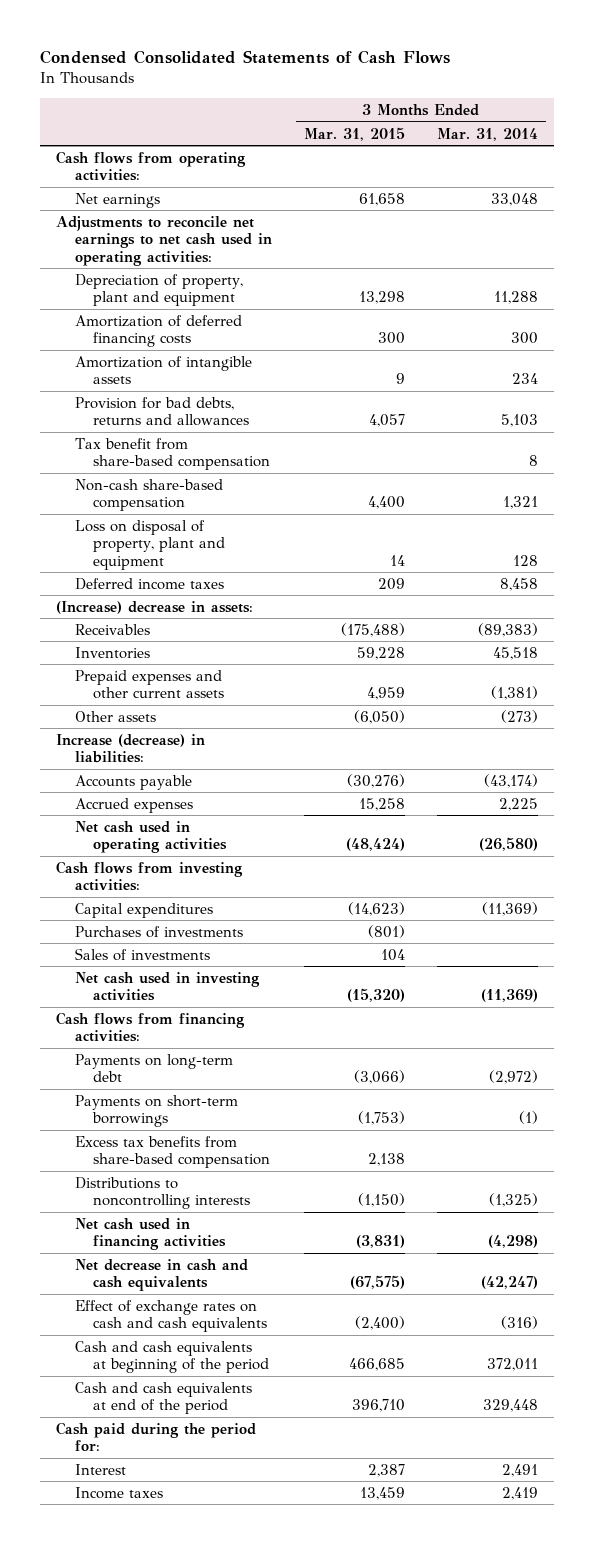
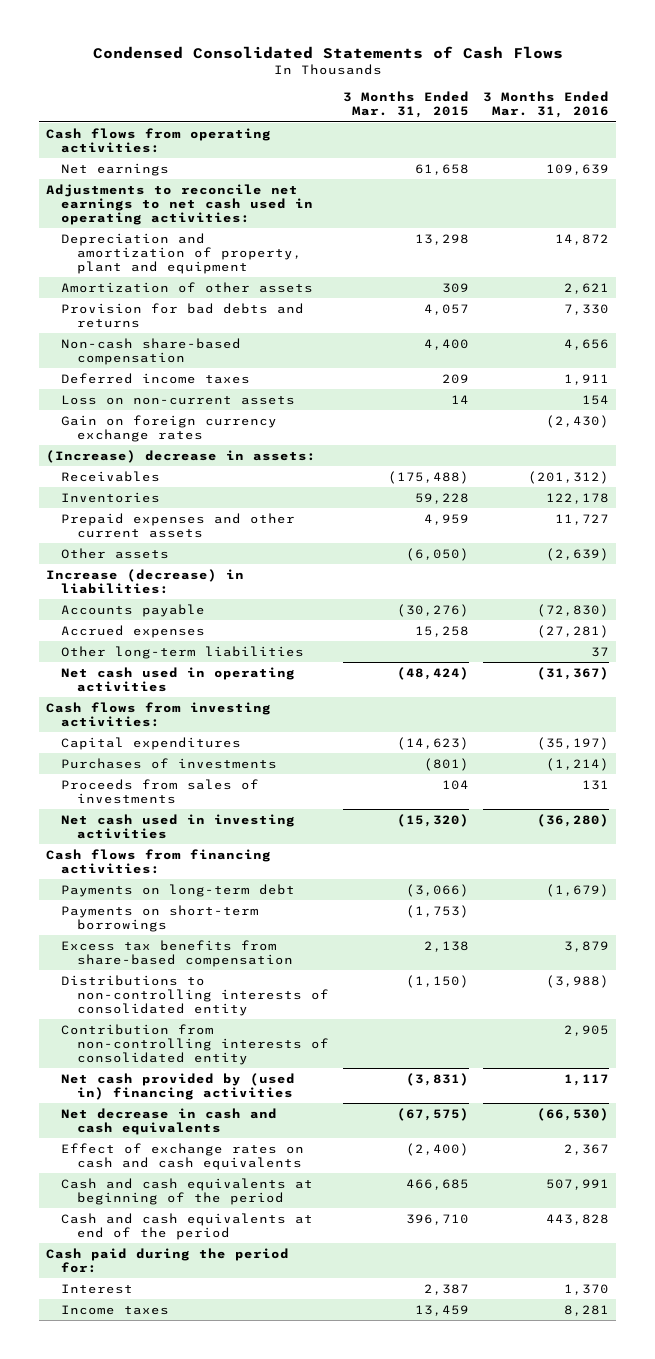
[436,127,538,141] Mar. 31, 2014 -> none
none -> [482,91,609,119] 3 Months Ended Mar. 31, 2016
[74,314,242,348] Amortization of deferred financing costs -> none
[74,437,271,471] Tax benefit from share-based compensation -> none
[74,273,243,307] Depreciation of property, plant and equipment -> [61,232,302,275] Depreciation and amortization of property, plant and equipment
[74,355,252,385] Amortization of intangible assets -> [61,281,314,293] Amortization of other assets
[395,373,405,385] 9 -> [441,282,469,293] 309
[74,396,250,427] Provision for bad debts, returns and allowances -> [61,302,305,328] Provision for bad debts and returns
[74,519,226,570] Loss on disposal of property, plant and equipment -> none
none -> [61,394,296,405] Loss on non-current assets
none -> [61,414,278,442] Gain on foreign currency exchange rates
none -> [61,645,305,659] Other long-term liabilities
[74,947,210,961] Sales of investments -> [61,778,260,804] Proceeds from sales of investments
[74,1176,251,1210] Distributions to noncontrolling interests -> [61,974,329,1017] Distributions to non-controlling interests of consolidated entity
none -> [61,1023,329,1066] Contribution from non-controlling interests of consolidated entity
[74,1217,227,1251] Net cash used in financing activities -> [61,1072,296,1100] Net cash provided by (used in) financing activities

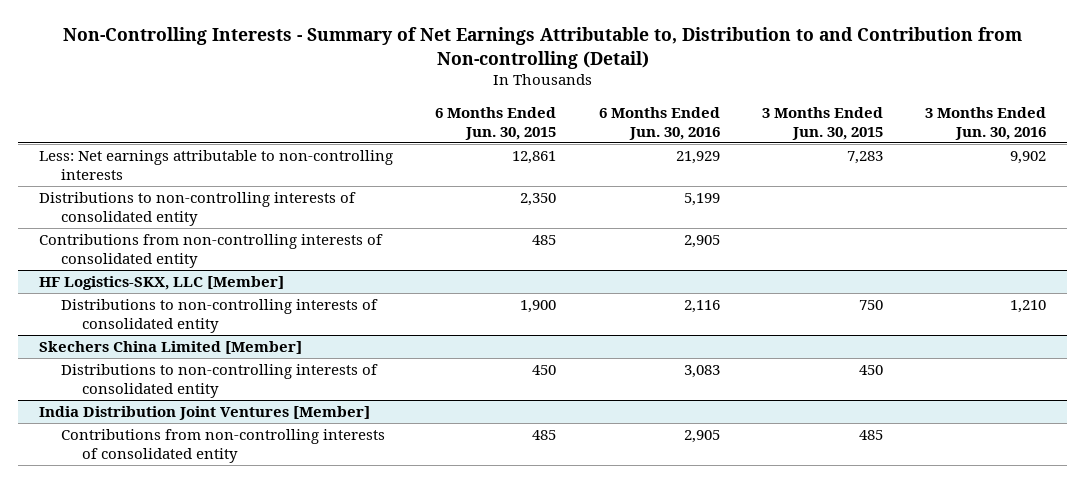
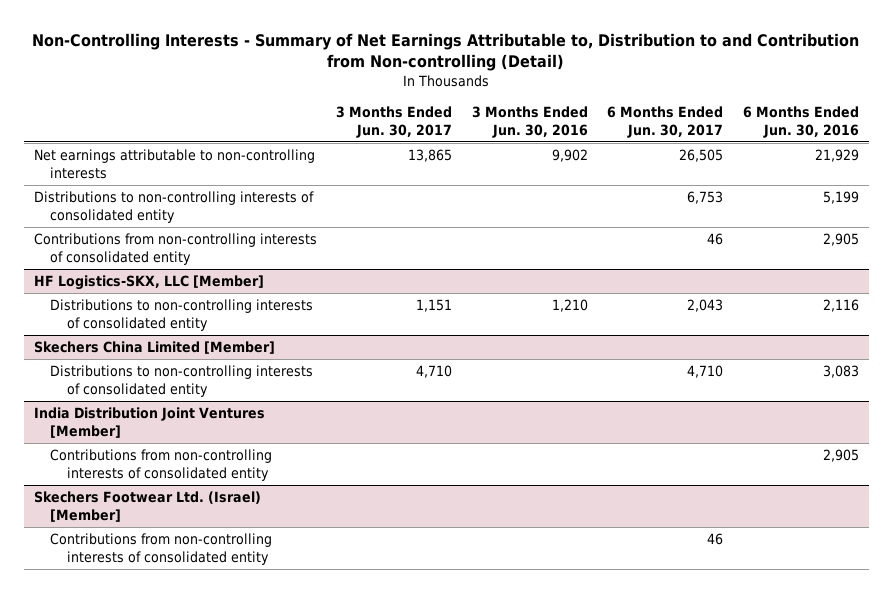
[435,106,557,140] 6 Months Ended Jun. 30, 2015 -> none
[761,106,883,140] 3 Months Ended Jun. 30, 2015 -> none
none -> [336,106,453,138] 3 Months Ended Jun. 30, 2017
none -> [607,106,724,138] 6 Months Ended Jun. 30, 2017
[39,150,394,180] Less: Net earnings attributable to non-controlling interests -> [33,149,315,179] Net earnings attributable to non-controlling interests
none -> [33,491,261,522] Skechers Footwear Ltd. (Israel) [Member]
none -> [50,533,273,565] Contributions from non-controlling interests of consolidated entity

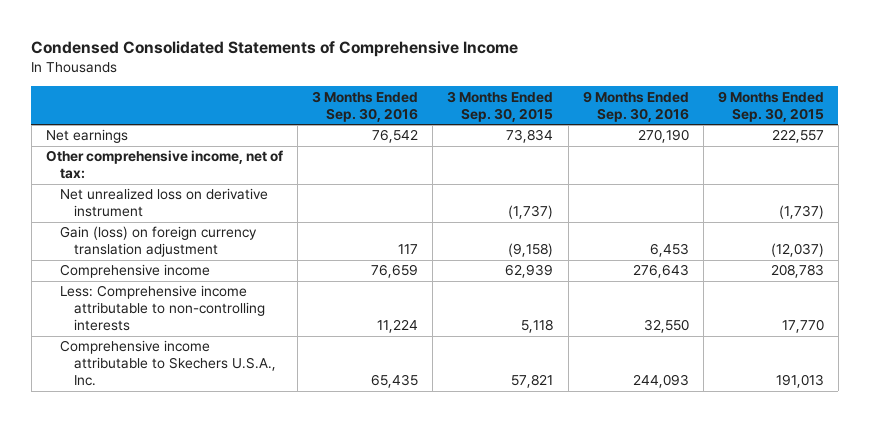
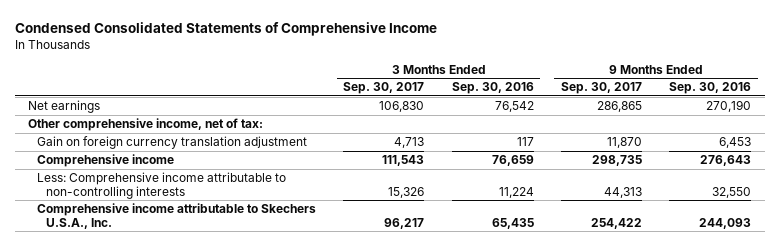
[447,90,554,122] 3 Months Ended Sep. 30, 2015 -> none
[717,90,824,122] 9 Months Ended Sep. 30, 2015 -> none
none -> [343,82,425,95] Sep. 30, 2017
none -> [560,82,642,95] Sep. 30, 2017
[60,188,269,218] Net unrealized loss on derivative instrument -> none
[60,226,258,258] Gain (loss) on foreign currency translation adjustment -> [37,136,308,150] Gain on foreign currency translation adjustment

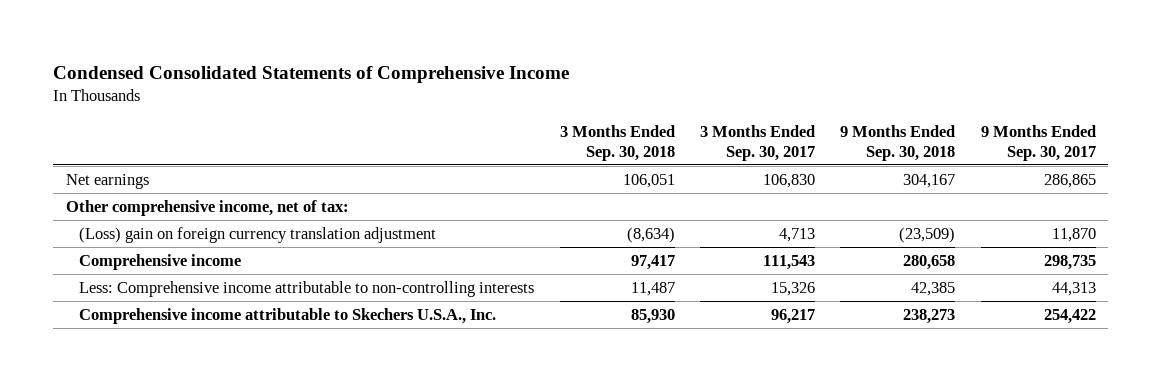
[451,82,534,95] Sep. 30, 2016 -> none
[669,82,752,95] Sep. 30, 2016 -> none
none -> [559,124,675,161] 3 Months Ended Sep. 30, 2018
none -> [840,124,956,161] 9 Months Ended Sep. 30, 2018
[37,136,308,150] Gain on foreign currency translation adjustment -> [79,226,437,243] (Loss) gain on foreign currency translation adjustment

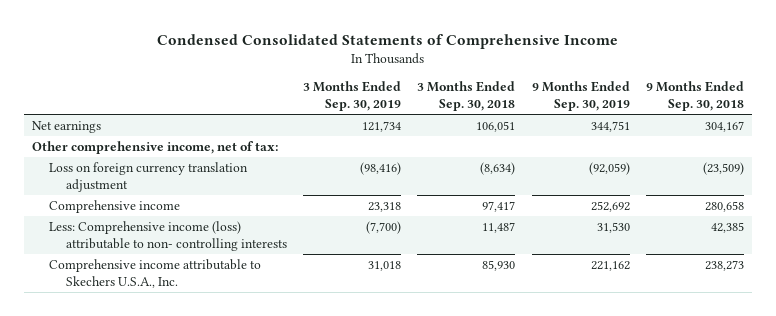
[699,124,815,161] 3 Months Ended Sep. 30, 2017 -> none
[980,124,1096,161] 9 Months Ended Sep. 30, 2017 -> none
none -> [303,81,402,112] 3 Months Ended Sep. 30, 2019
none -> [531,81,630,112] 9 Months Ended Sep. 30, 2019
[79,226,437,243] (Loss) gain on foreign currency translation adjustment -> [49,161,249,192] Loss on foreign currency translation adjustment
[79,280,535,297] Less: Comprehensive income attributable to non-controlling interests -> [49,220,288,251] Less: Comprehensive income (loss) attributable to non- controlling interests

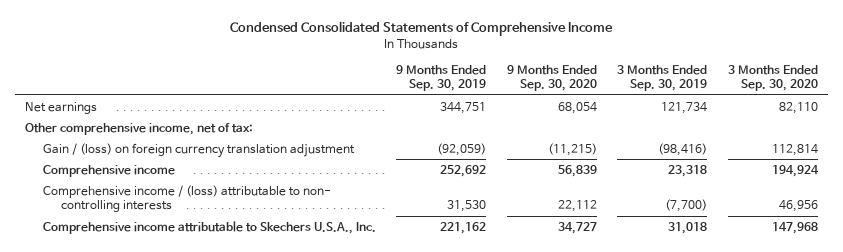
[417,81,516,112] 3 Months Ended Sep. 30, 2018 -> none
[645,81,744,112] 9 Months Ended Sep. 30, 2018 -> none
none -> [506,64,597,92] 9 Months Ended Sep. 30, 2020
none -> [727,64,818,92] 3 Months Ended Sep. 30, 2020
[49,161,249,192] Loss on foreign currency translation adjustment -> [43,142,356,158] Gain / (loss) on foreign currency translation adjustment
[49,220,288,251] Less: Comprehensive income (loss) attributable to non- controlling interests -> [43,184,332,213] Comprehensive income / (loss) attributable to non- controlling interests

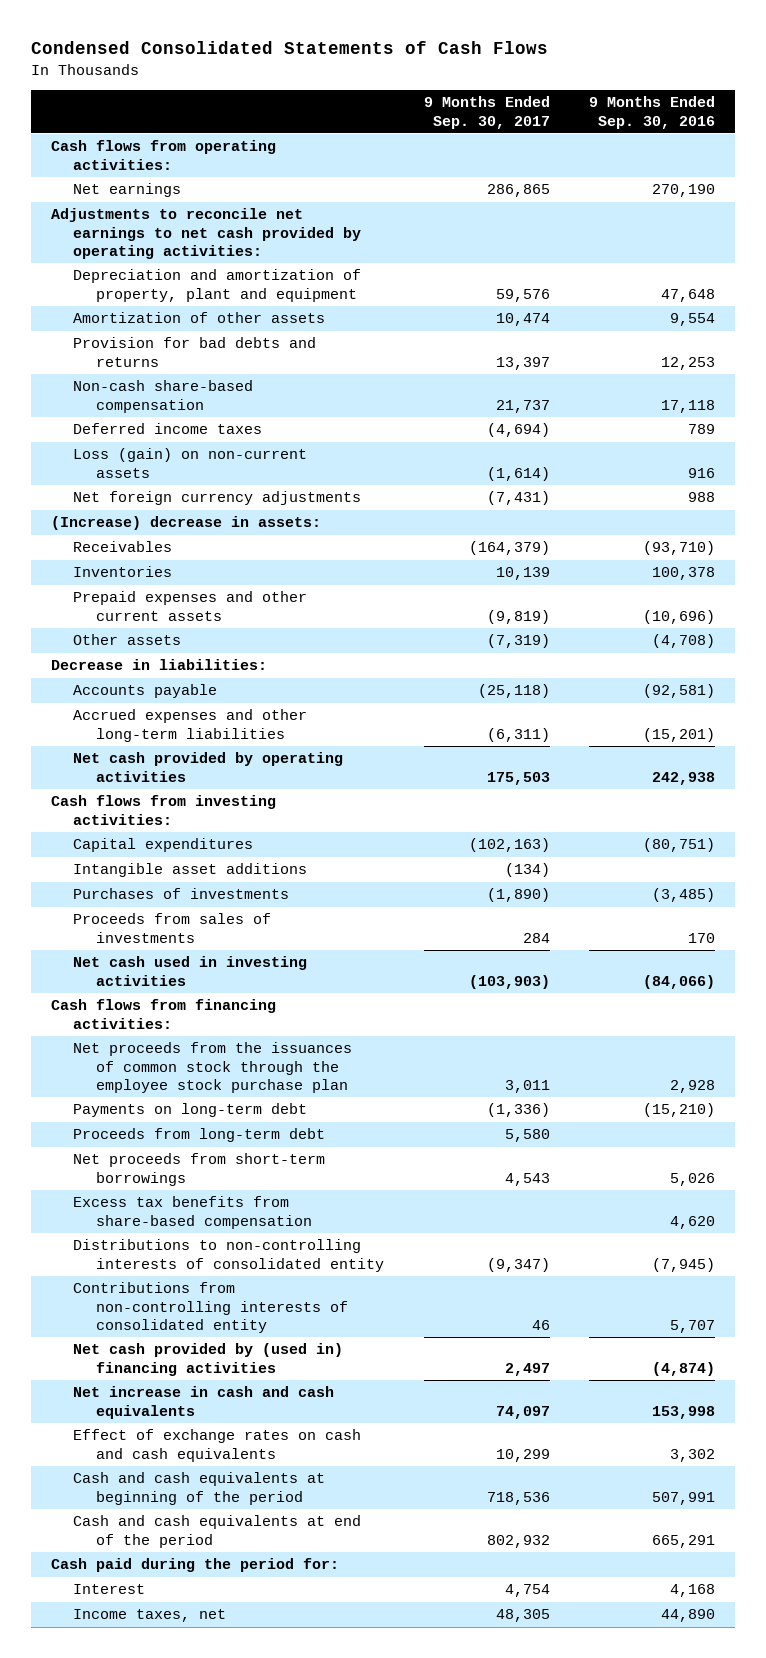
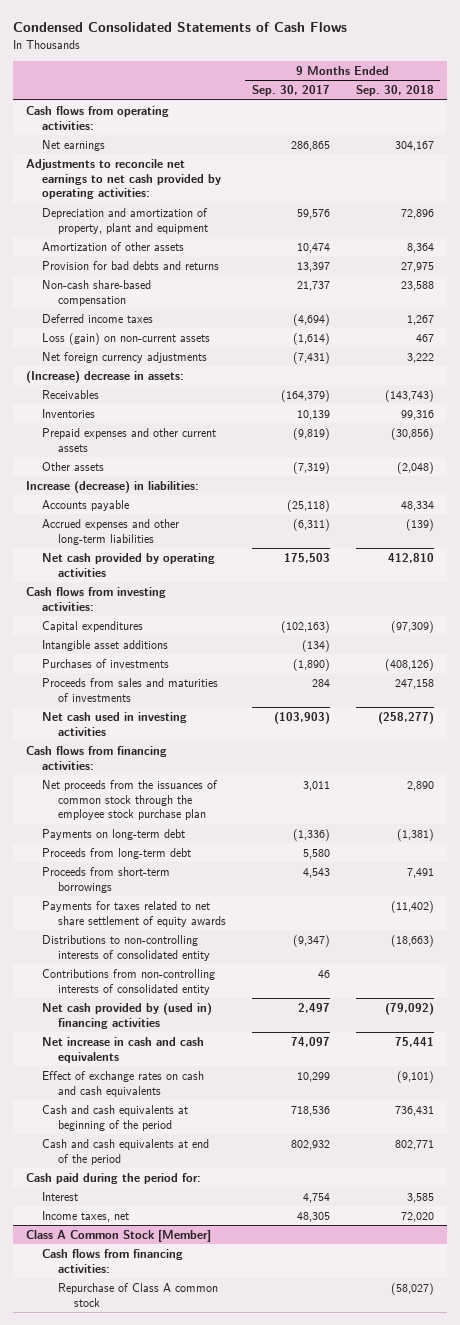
[589,96,716,129] 9 Months Ended Sep. 30, 2016 -> none
none -> [355,85,434,97] Sep. 30, 2018
[50,659,267,671] Decrease in liabilities: -> [26,480,200,493] Increase (decrease) in liabilities:
[73,913,272,943] Proceeds from sales of investments -> [42,677,219,702] Proceeds from sales and maturities of investments
[73,1196,313,1229] Excess tax benefits from share-based compensation -> none
[73,1153,326,1186] Net proceeds from short-term borrowings -> [42,866,171,893] Proceeds from short-term borrowings
none -> [42,900,226,927] Payments for taxes related to net share settlement of equity awards
none -> [26,1229,212,1242] Class A Common Stock [Member]
none -> [42,1248,184,1273] Cash flows from financing activities:
none -> [57,1282,218,1307] Repurchase of Class A common stock

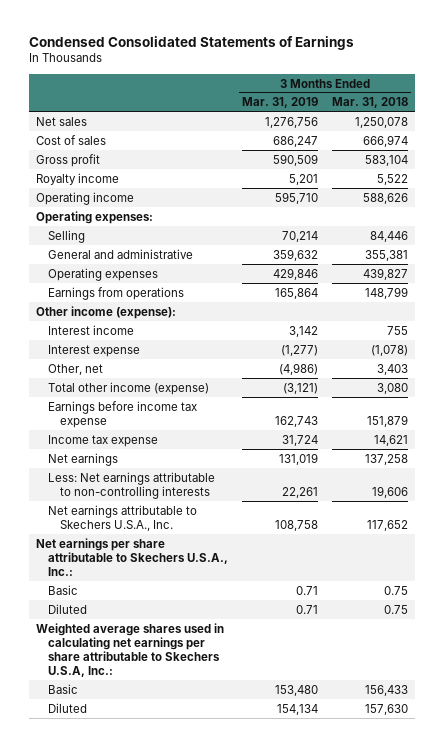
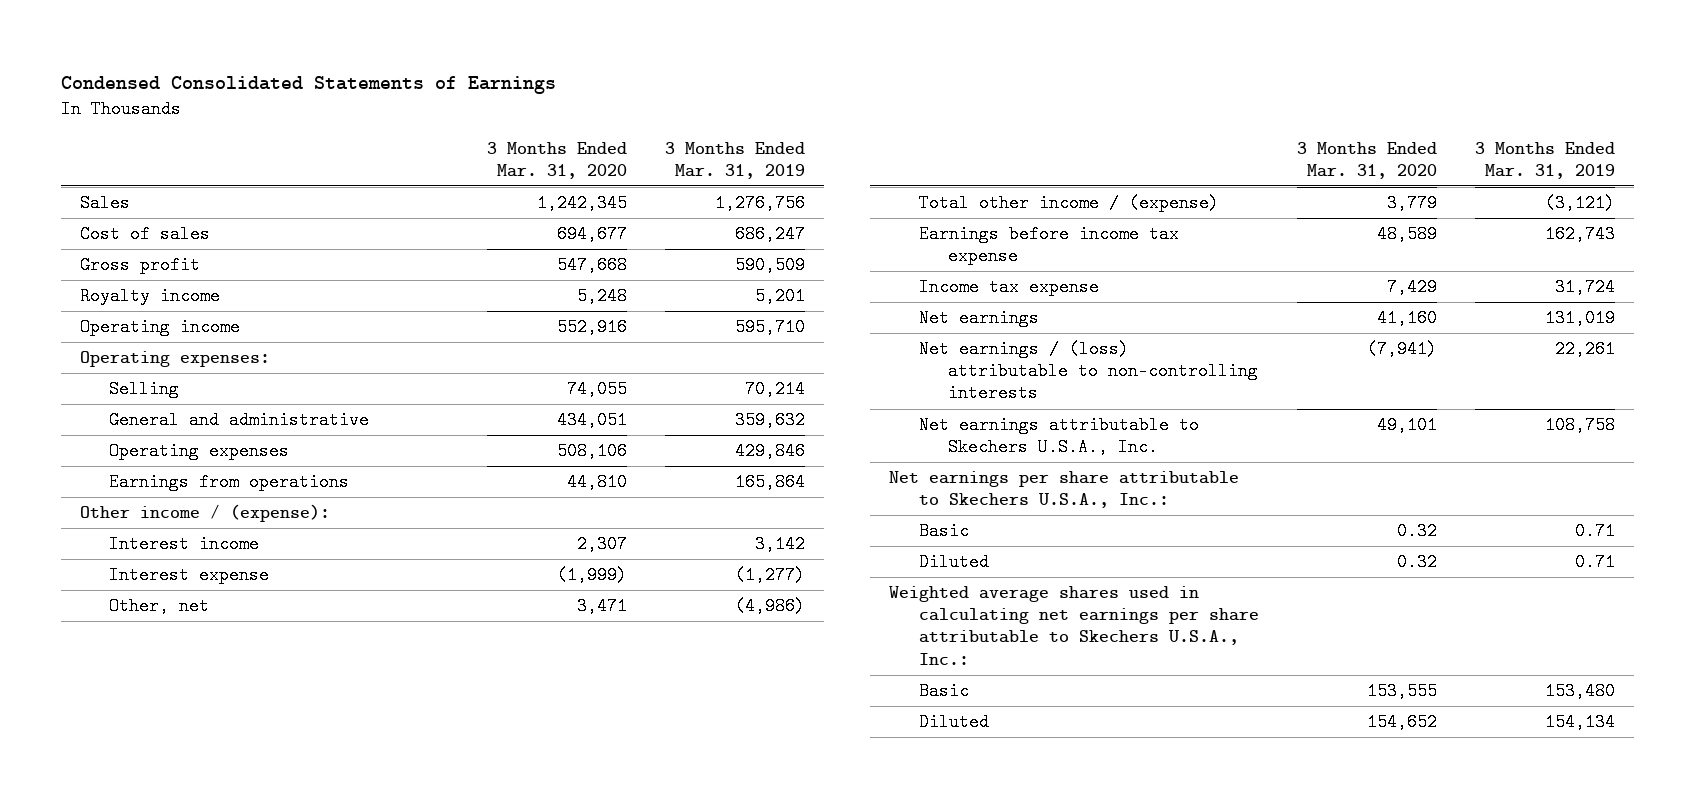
[331,97,408,109] Mar. 31, 2018 -> none
none -> [487,141,628,179] 3 Months Ended Mar. 31, 2020
[35,116,87,126] Net sales -> [79,194,130,213] Sales
[35,305,176,319] Other income (expense): -> [79,504,330,523] Other income / (expense):
[48,381,210,395] Total other income (expense) -> [918,194,1219,213] Total other income / (expense)
[48,471,216,499] Less: Net earnings attributable to non-controlling interests -> [918,340,1258,403] Net earnings / (loss) attributable to non-controlling interests
[35,622,224,677] Weighted average shares used in calculating net earnings per share attributable to Skechers U.S.A, Inc.: -> [889,586,1259,665] Weighted average shares used in calculating net earnings per share attributable to Skechers U.S.A., Inc.:

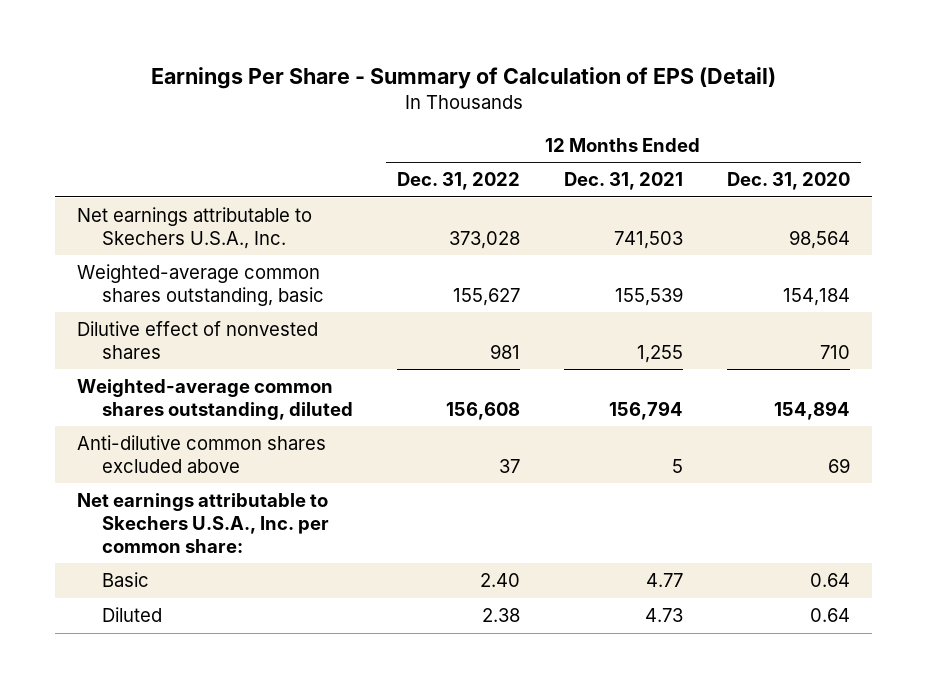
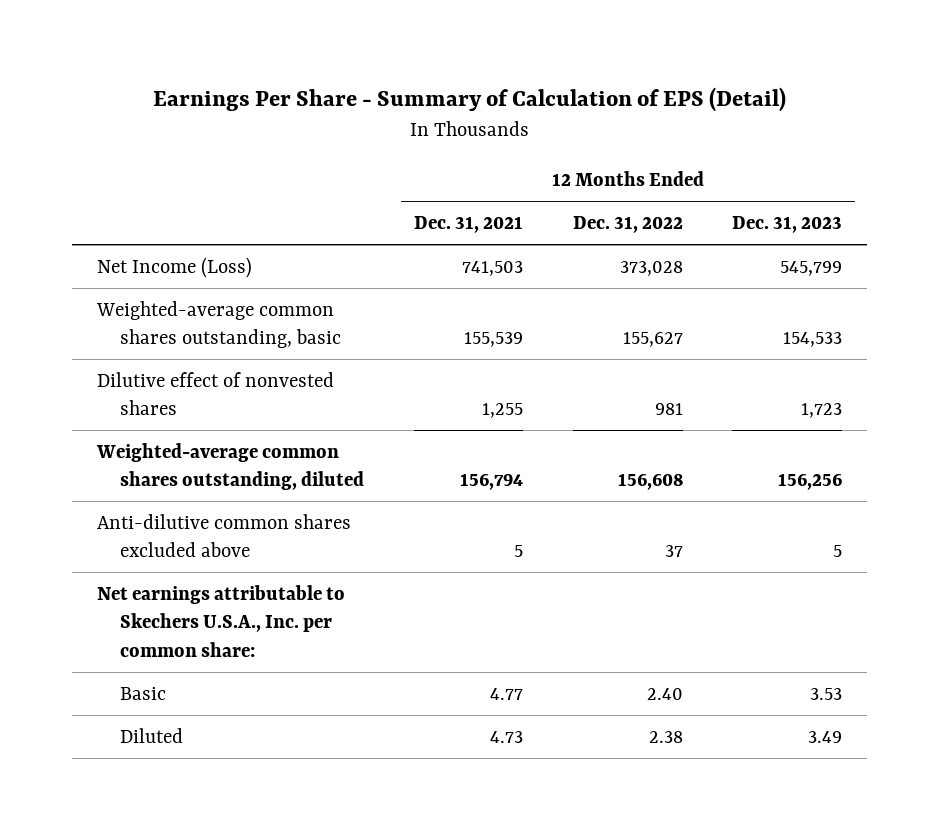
[727,172,851,191] Dec. 31, 2020 -> none
none -> [732,215,843,233] Dec. 31, 2023
[76,207,312,250] Net earnings attributable to Skechers U.S.A., Inc. -> [97,256,253,278] Net Income (Loss)

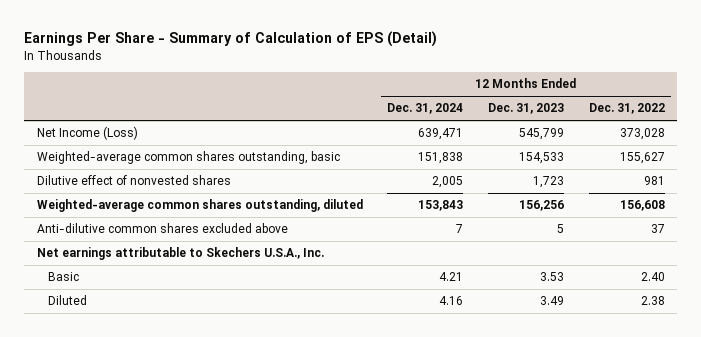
[413,215,523,233] Dec. 31, 2021 -> none
none -> [387,103,464,115] Dec. 31, 2024
[97,584,346,657] Net earnings attributable to Skechers U.S.A., Inc. per common share: -> [36,247,324,261] Net earnings attributable to Skechers U.S.A., Inc.

